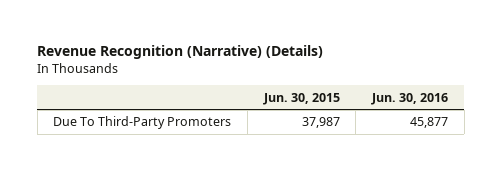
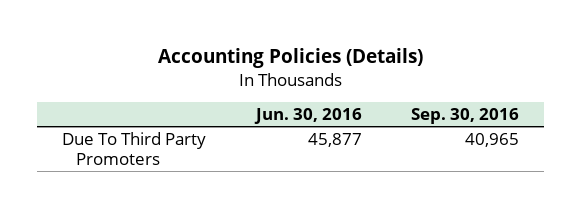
[37,45,324,60] Revenue Recognition (Narrative) (Details) -> [157,48,423,69] Accounting Policies (Details)
[262,92,340,105] Jun. 30, 2015 -> none
none -> [411,108,520,125] Sep. 30, 2016
[53,116,232,130] Due To Third-Party Promoters -> [62,131,207,165] Due To Third Party Promoters

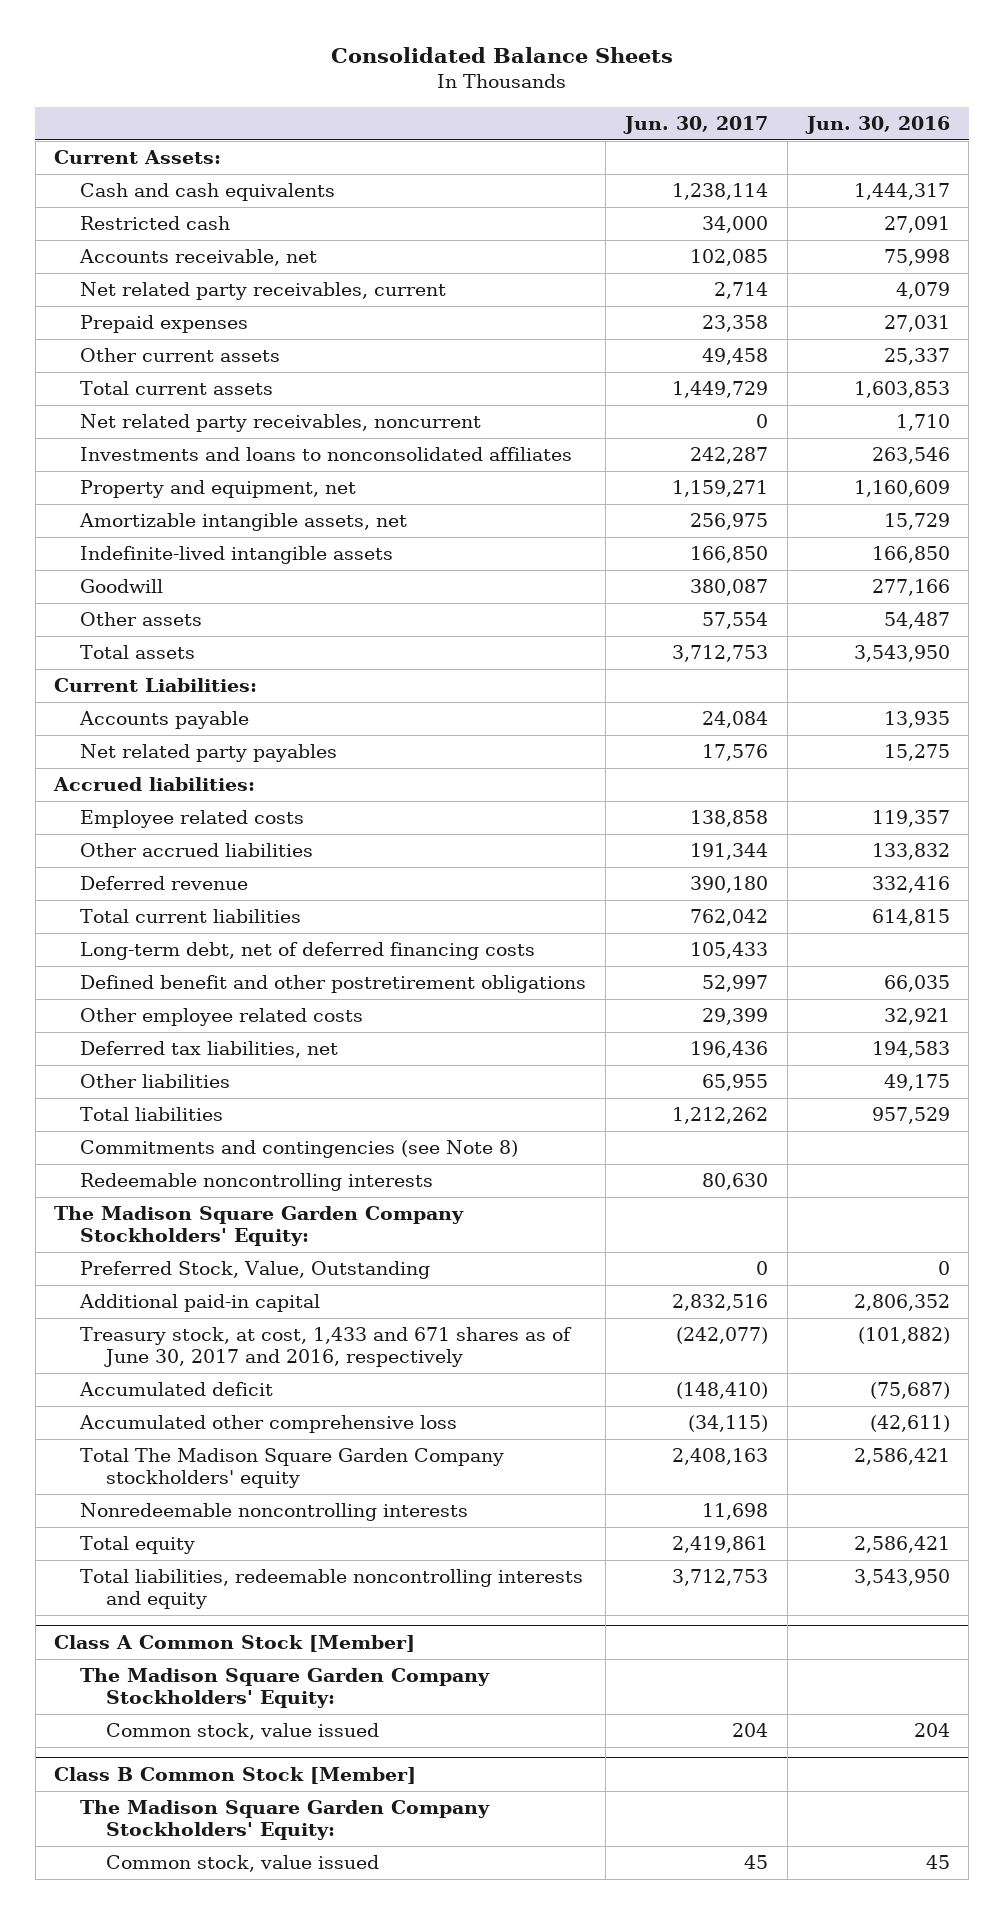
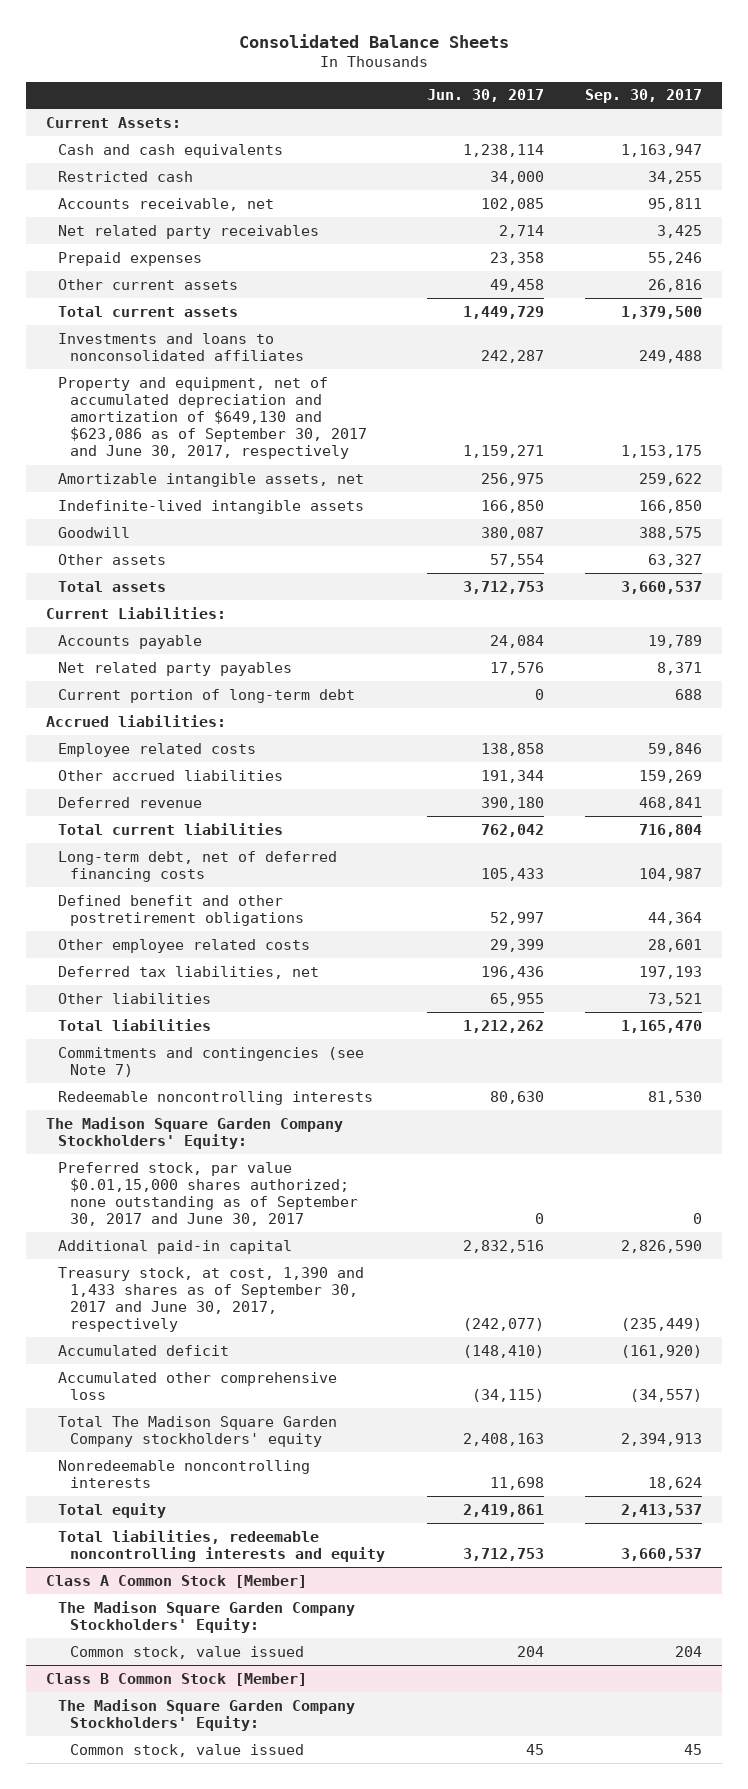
[804,115,950,134] Jun. 30, 2016 -> none
none -> [584,89,702,104] Sep. 30, 2017
[80,282,447,301] Net related party receivables, current -> [58,224,320,239] Net related party receivables
[80,414,482,433] Net related party receivables, noncurrent -> none
[80,480,357,499] Property and equipment, net -> [58,376,368,460] Property and equipment, net of accumulated depreciation and amortization of $649,130 and $623,086 as of September 30, 2017 and June 30, 2017, respectively
none -> [58,688,356,703] Current portion of long-term debt
[80,1140,519,1159] Commitments and contingencies (see Note 8) -> [58,1046,365,1077] Commitments and contingencies (see Note 7)
[80,1261,431,1280] Preferred Stock, Value, Outstanding -> none
none -> [58,1161,359,1227] Preferred stock, par value $0.01,15,000 shares authorized; none outstanding as of September 30, 2017 and June 30, 2017
[80,1327,573,1368] Treasury stock, at cost, 1,433 and 671 shares as of June 30, 2017 and 2016, respectively -> [58,1266,365,1333] Treasury stock, at cost, 1,390 and 1,433 shares as of September 30, 2017 and June 30, 2017, respectively

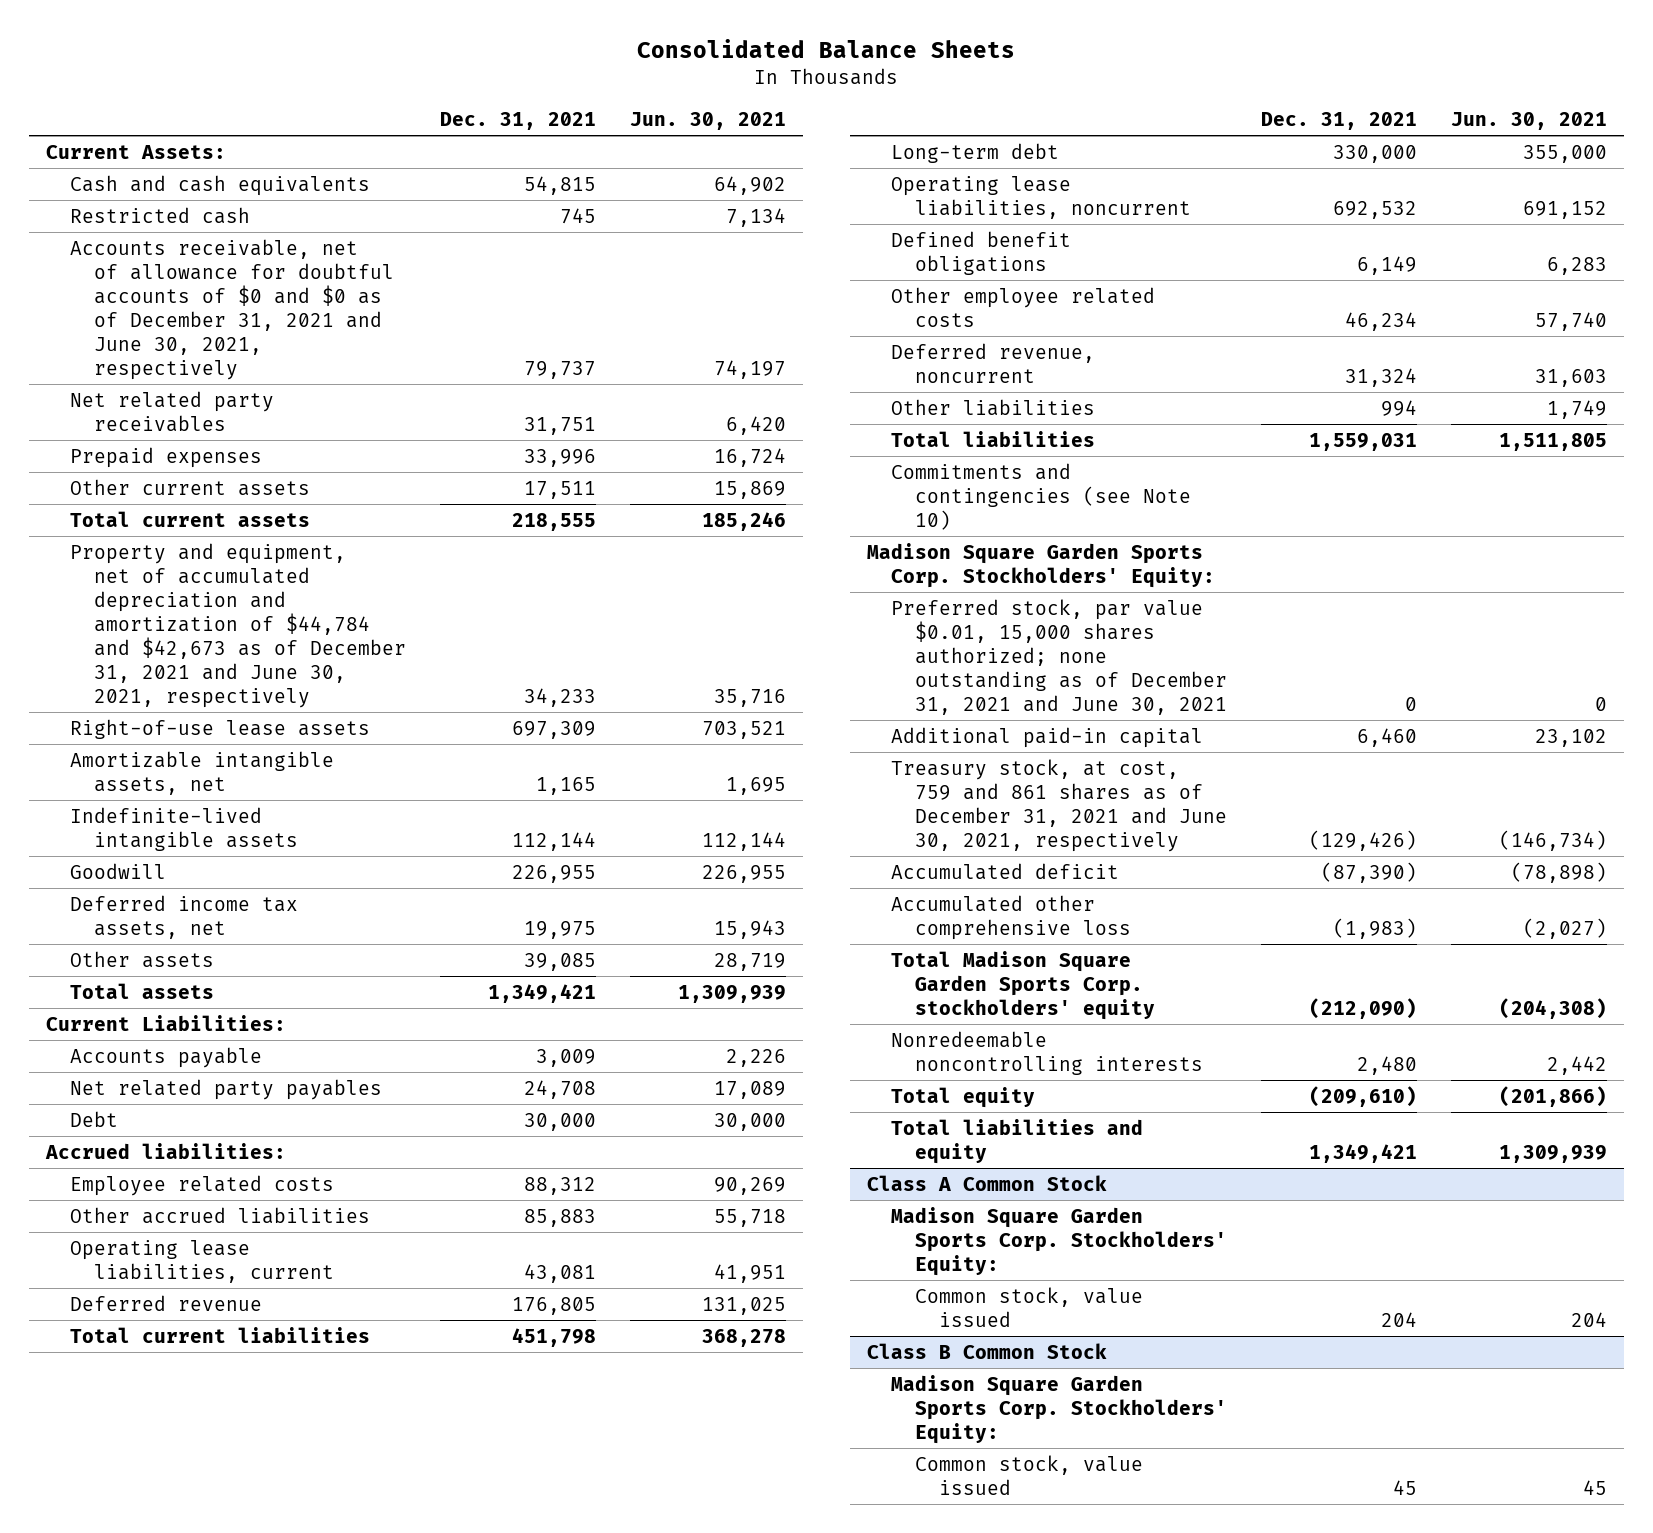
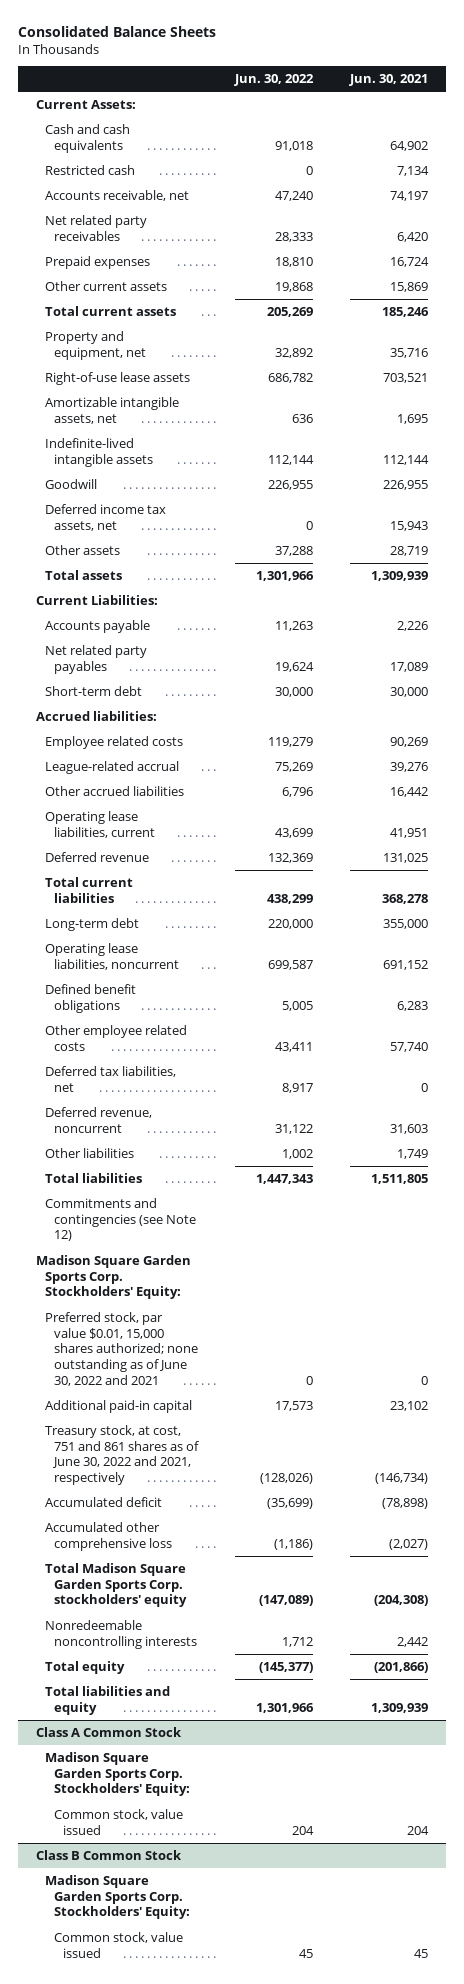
[439,111,596,130] Dec. 31, 2021 -> none
none -> [233,74,314,87] Jun. 30, 2022
[69,238,394,380] Accounts receivable, net of allowance for doubtful accounts of $0 and $0 as of December 31, 2021 and June 30, 2021, respectively -> [45,189,190,201] Accounts receivable, net
[69,542,406,708] Property and equipment, net of accumulated depreciation and amortization of $44,784 and $42,673 as of December 31, 2021 and June 30, 2021, respectively -> [45,330,147,360] Property and equipment, net
[69,1110,118,1127] Debt -> [45,685,143,696] Short-term debt
none -> [45,760,180,774] League-related accrual
[713,1208,786,1227] 55,718 -> [389,786,428,797] 16,442
none -> [45,1065,177,1092] Deferred tax liabilities, net
[890,462,1191,530] Commitments and contingencies (see Note 10) -> [45,1197,197,1242] Commitments and contingencies (see Note 12)
[890,598,1227,715] Preferred stock, par value $0.01, 15,000 shares authorized; none outstanding as of December 31, 2021 and June 30, 2021 -> [45,1311,199,1386] Preferred stock, par value $0.01, 15,000 shares authorized; none outstanding as of June 30, 2022 and 2021
[890,758,1227,852] Treasury stock, at cost, 759 and 861 shares as of December 31, 2021 and June 30, 2021, respectively -> [45,1424,200,1486] Treasury stock, at cost, 751 and 861 shares as of June 30, 2022 and 2021, respectively

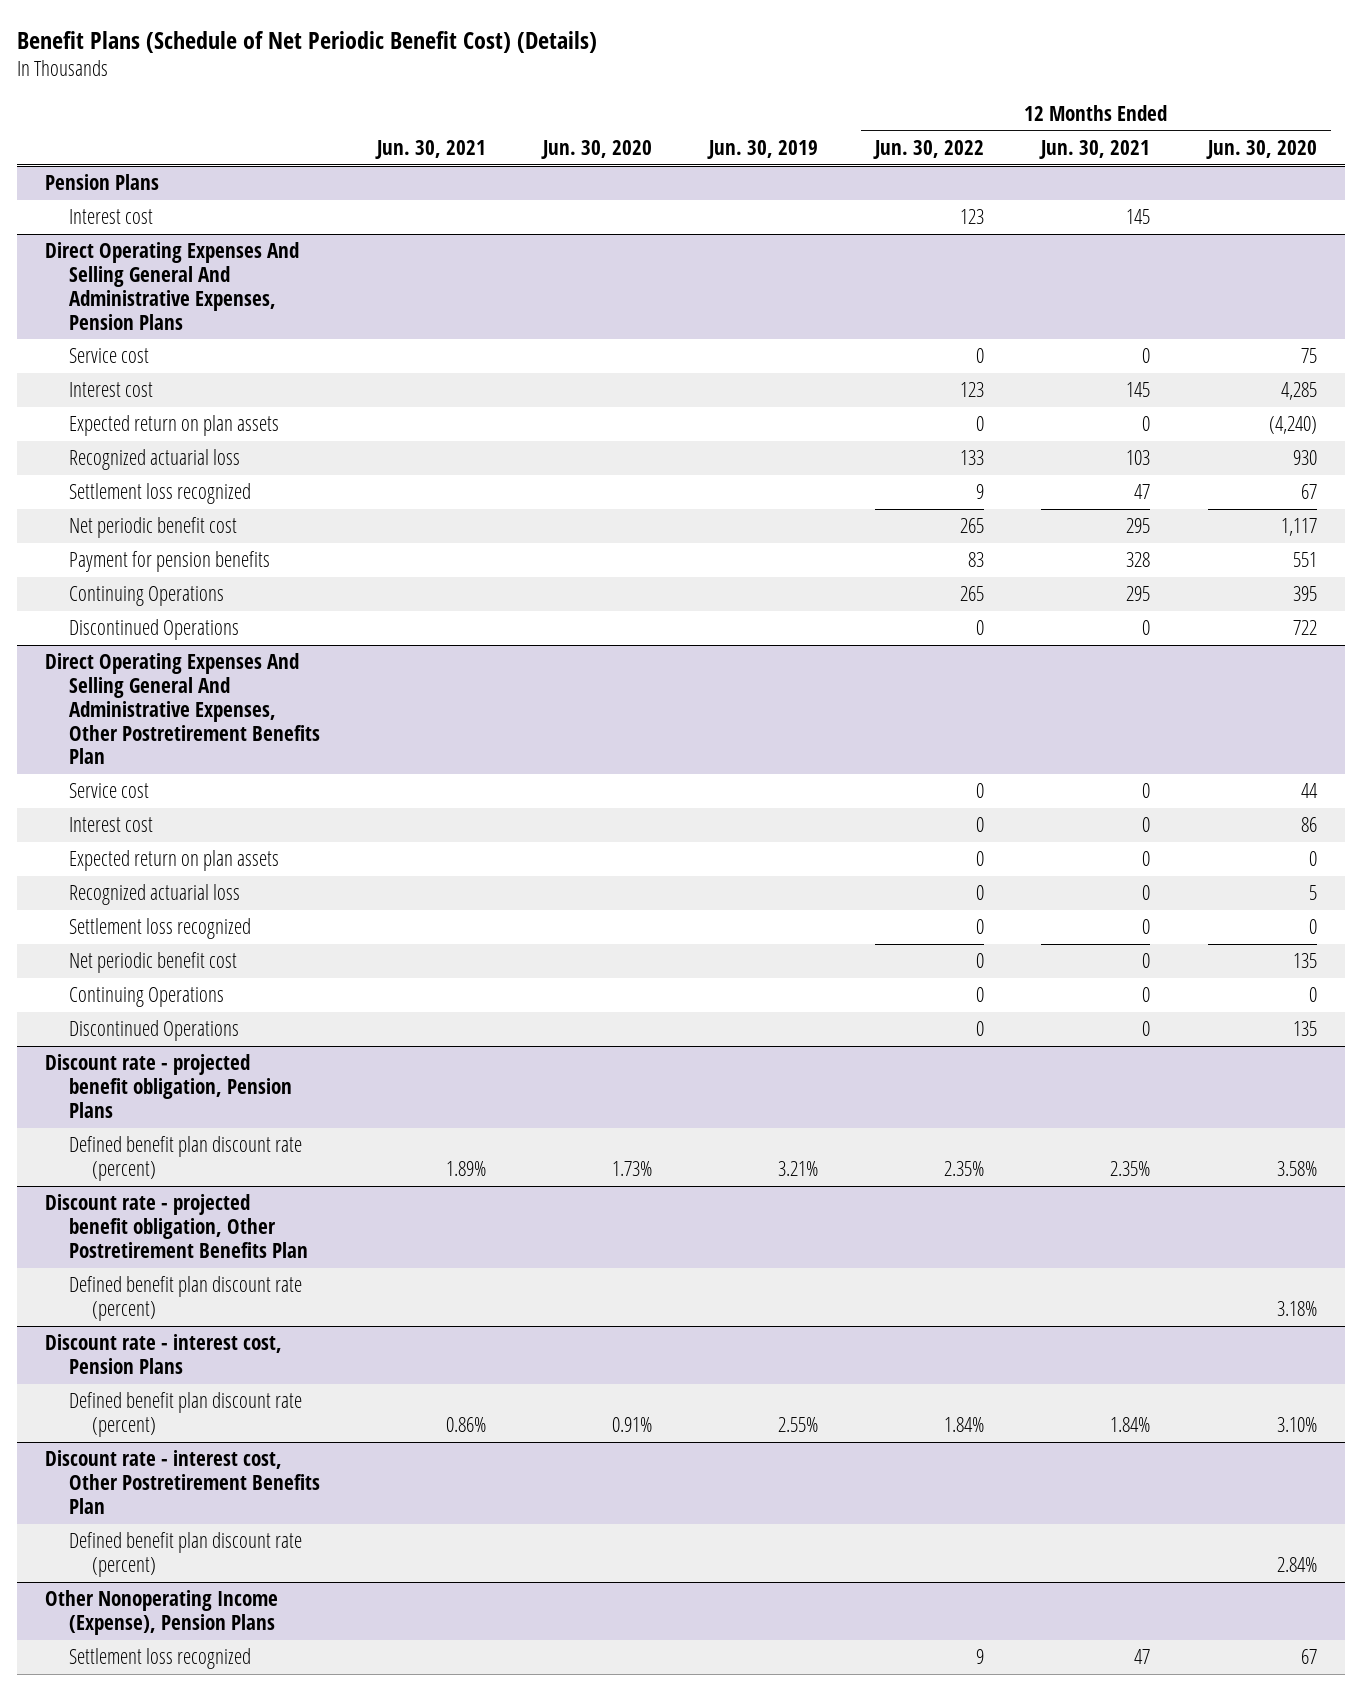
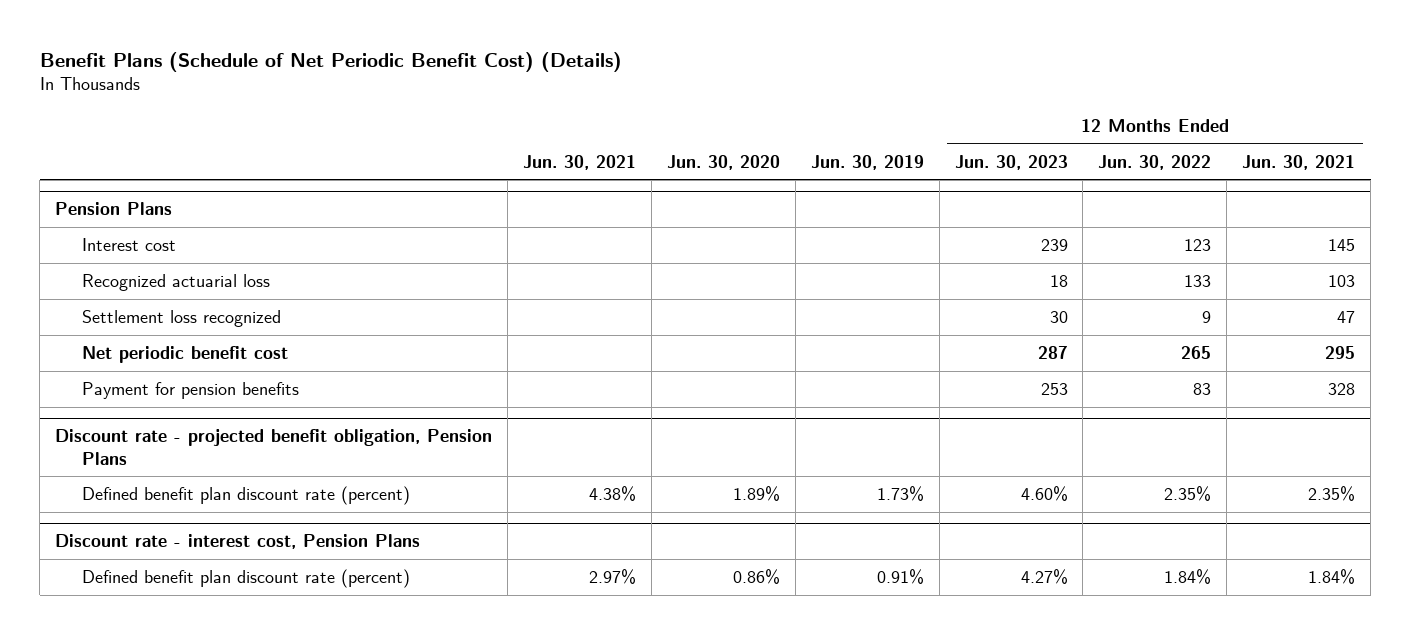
[1205,139,1317,159] Jun. 30, 2020 -> none
none -> [954,154,1068,170] Jun. 30, 2023
[45,242,300,330] Direct Operating Expenses And Selling General And Administrative Expenses, Pension Plans -> none
[68,348,149,364] Service cost -> none
[68,382,153,398] Interest cost -> none
[68,415,279,437] Expected return on plan assets -> none
[68,586,224,607] Continuing Operations -> none
[68,619,239,641] Discontinued Operations -> none
[45,653,320,765] Direct Operating Expenses And Selling General And Administrative Expenses, Other Postretirement Benefits Plan -> none
[68,783,149,799] Service cost -> none
[68,817,153,833] Interest cost -> none
[68,850,279,872] Expected return on plan assets -> none
[68,884,240,906] Recognized actuarial loss -> none
[68,918,251,940] Settlement loss recognized -> none
[68,952,237,974] Net periodic benefit cost -> none
[68,987,224,1008] Continuing Operations -> none
[68,1020,239,1042] Discontinued Operations -> none
[45,1194,308,1258] Discount rate - projected benefit obligation, Other Postretirement Benefits Plan -> none
[68,1276,302,1322] Defined benefit plan discount rate (percent) -> none
[446,1161,487,1177] 1.89% -> [589,485,637,501] 4.38%
[612,1161,653,1177] 1.73% -> [732,485,780,501] 1.89%
[778,1161,819,1177] 3.21% -> [876,485,924,501] 1.73%
[45,1450,320,1514] Discount rate - interest cost, Other Postretirement Benefits Plan -> none
[68,1532,302,1578] Defined benefit plan discount rate (percent) -> none
[45,1590,279,1636] Other Nonoperating Income (Expense), Pension Plans -> none
[68,1648,251,1670] Settlement loss recognized -> none
[446,1417,487,1433] 0.86% -> [589,568,637,584] 2.97%
[612,1417,653,1433] 0.91% -> [732,568,780,584] 0.86%
[778,1417,819,1433] 2.55% -> [876,568,924,584] 0.91%

